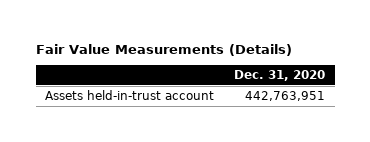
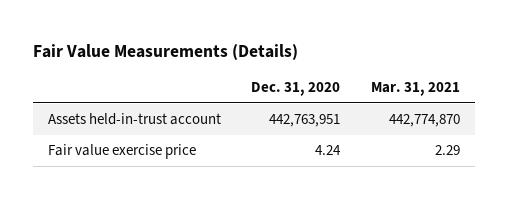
none -> [370,82,460,97] Mar. 31, 2021
none -> [48,144,197,160] Fair value exercise price

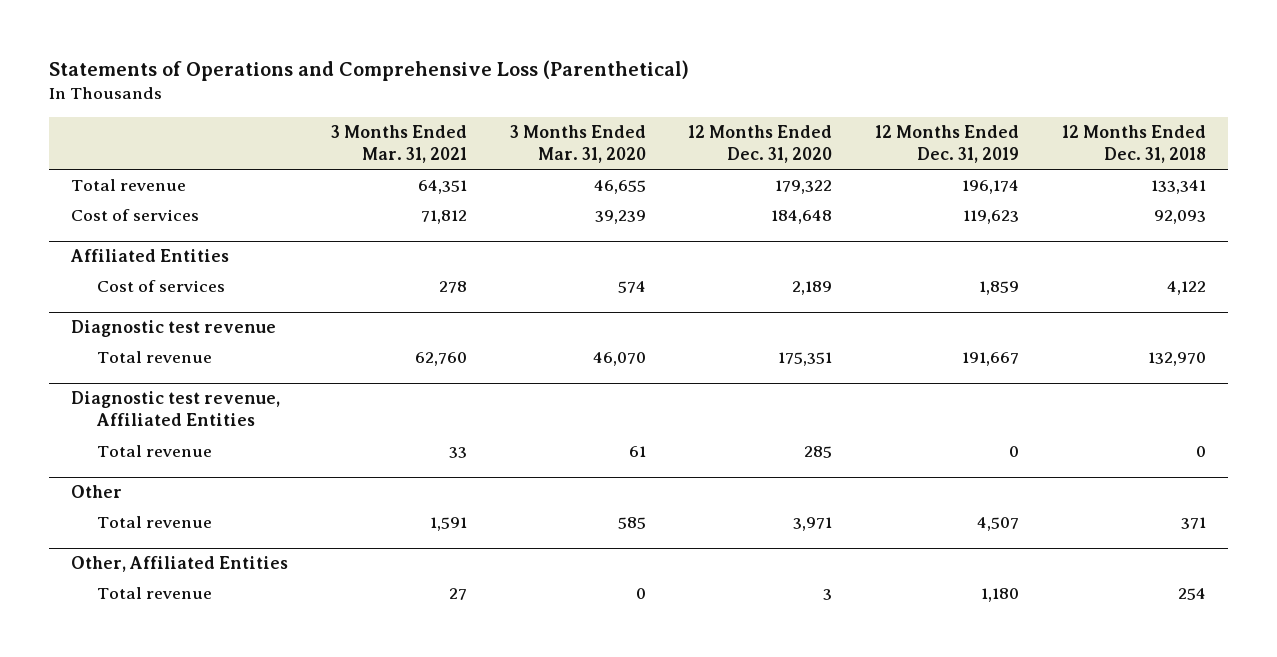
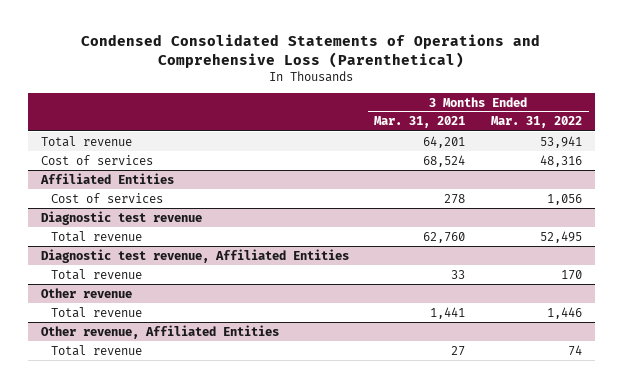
[49,60,690,82] Statements of Operations and Comprehensive Loss (Parenthetical) -> [81,34,541,69] Condensed Consolidated Statements of Operations and Comprehensive Loss (Parenthetical)
[509,124,646,164] 3 Months Ended Mar. 31, 2020 -> none
[688,124,833,164] 12 Months Ended Dec. 31, 2020 -> none
[875,124,1020,164] 12 Months Ended Dec. 31, 2019 -> none
[1062,124,1207,164] 12 Months Ended Dec. 31, 2018 -> none
none -> [491,116,583,129] Mar. 31, 2022
[417,180,467,195] 64,351 -> [423,135,466,148] 64,201
[420,210,467,225] 71,812 -> [423,154,466,167] 68,524
[70,485,122,499] Other -> [40,287,132,298] Other revenue
[429,517,467,532] 1,591 -> [430,306,466,319] 1,441
[70,556,288,573] Other, Affiliated Entities -> [40,324,279,339] Other revenue, Affiliated Entities

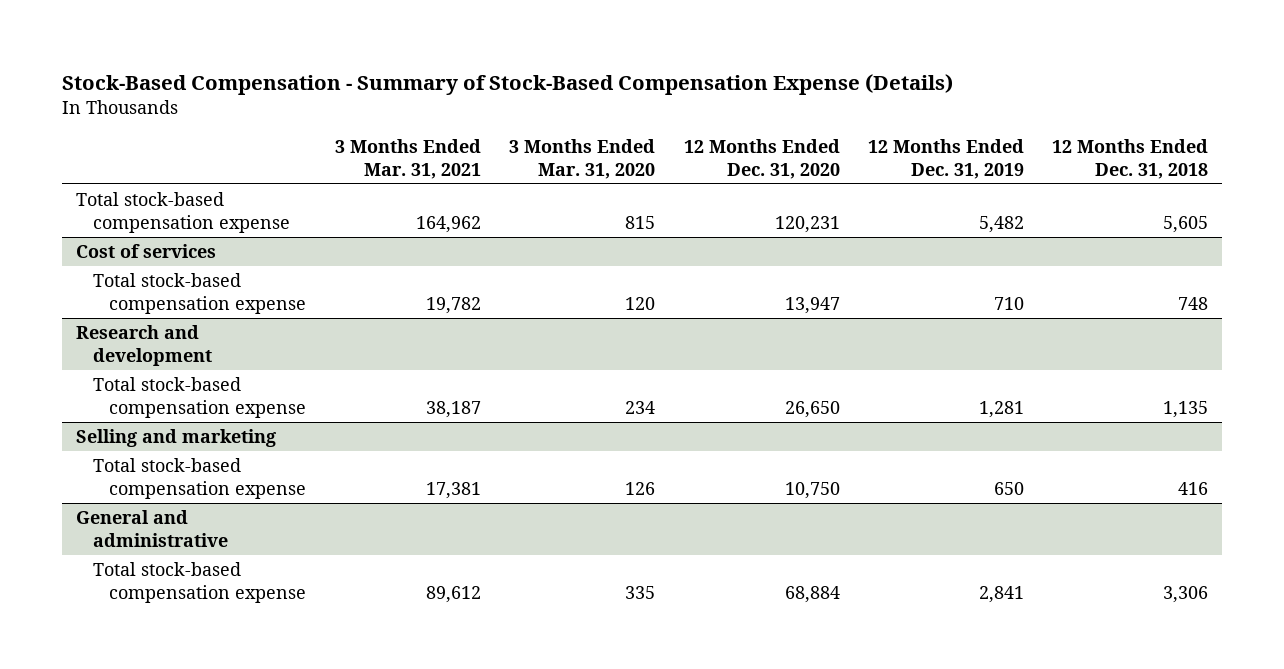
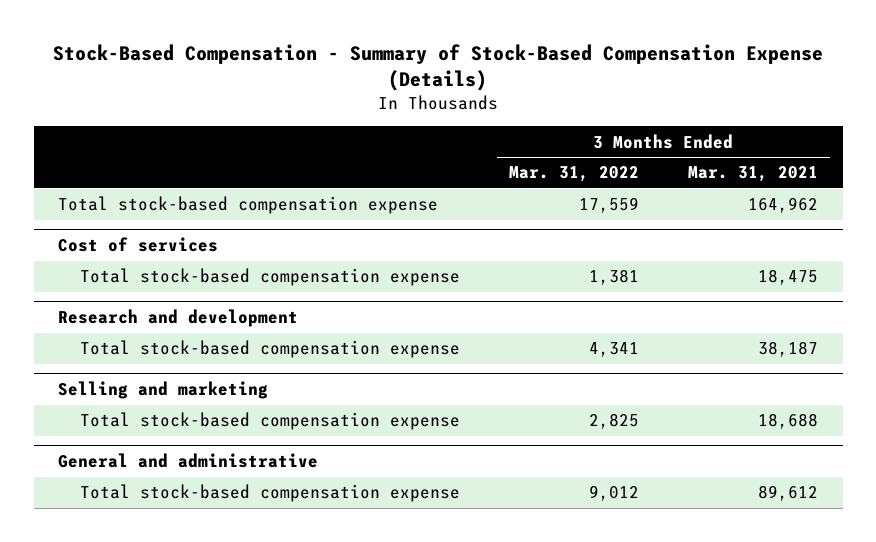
[509,139,656,179] 3 Months Ended Mar. 31, 2020 -> none
[683,139,840,179] 12 Months Ended Dec. 31, 2020 -> none
[867,139,1024,179] 12 Months Ended Dec. 31, 2019 -> none
[1052,139,1209,179] 12 Months Ended Dec. 31, 2018 -> none
none -> [508,166,639,183] Mar. 31, 2022
[425,296,481,314] 19,782 -> [757,269,818,286] 18,475
[425,481,481,499] 17,381 -> [757,413,818,430] 18,688

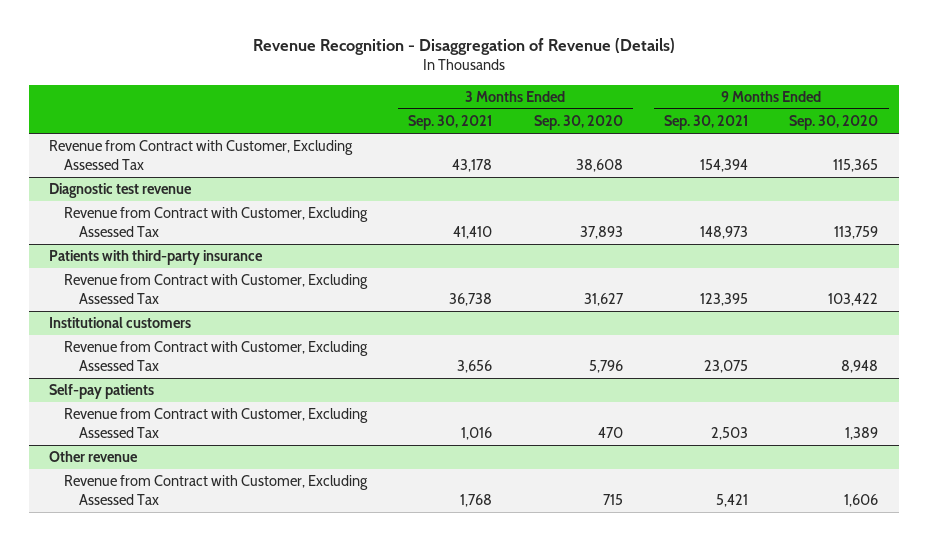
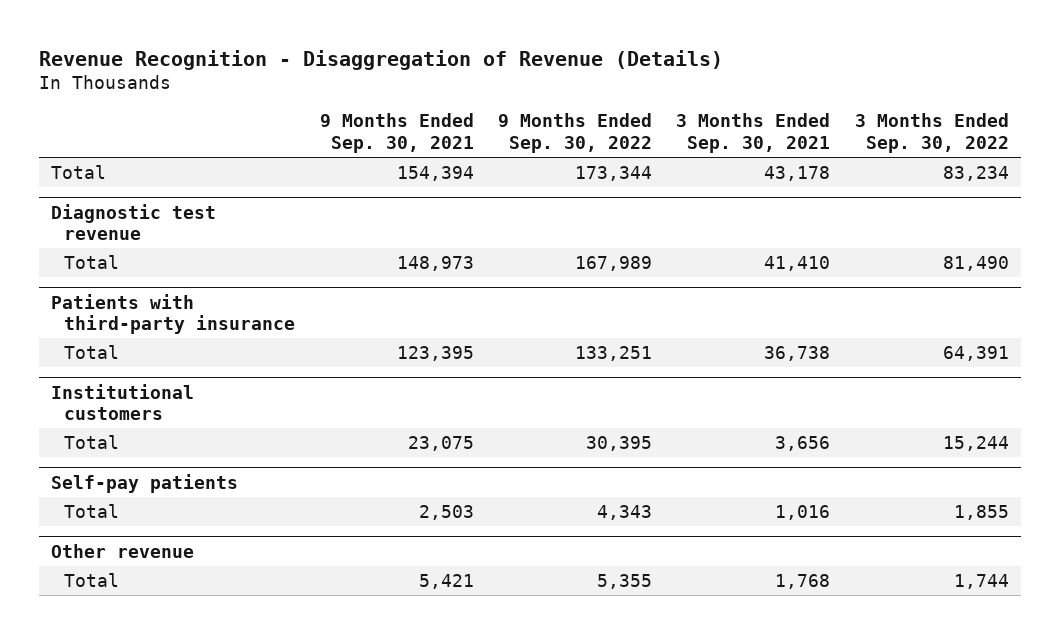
[533,115,623,131] Sep. 30, 2020 -> none
[789,115,879,131] Sep. 30, 2020 -> none
none -> [497,113,652,153] 9 Months Ended Sep. 30, 2022
none -> [854,113,1009,153] 3 Months Ended Sep. 30, 2022
[49,140,354,170] Revenue from Contract with Customer, Excluding Assessed Tax -> [50,164,106,179] Total
[63,207,368,237] Revenue from Contract with Customer, Excluding Assessed Tax -> [64,254,120,269] Total
[63,274,368,304] Revenue from Contract with Customer, Excluding Assessed Tax -> [64,344,120,359] Total
[63,341,368,371] Revenue from Contract with Customer, Excluding Assessed Tax -> [64,434,120,449] Total
[63,408,368,438] Revenue from Contract with Customer, Excluding Assessed Tax -> [64,503,120,518] Total
[63,475,368,505] Revenue from Contract with Customer, Excluding Assessed Tax -> [64,572,120,587] Total

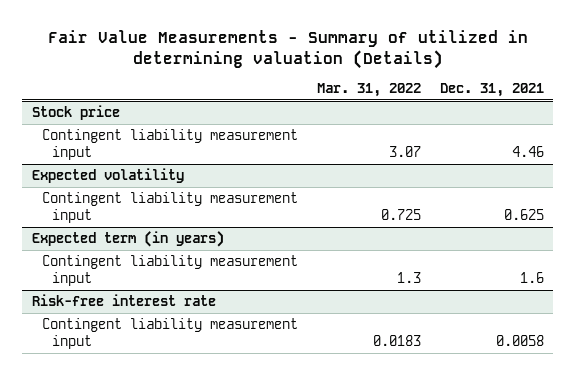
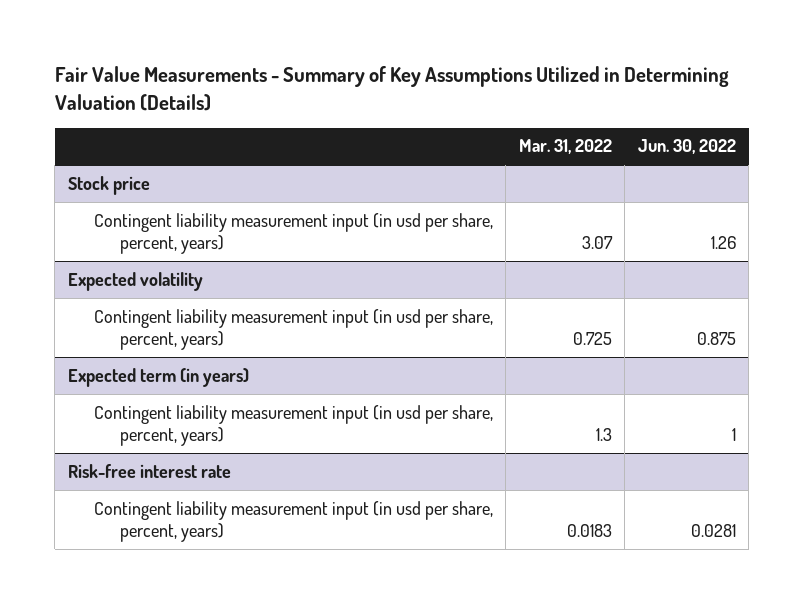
[47,30,528,70] Fair Value Measurements - Summary of utilized in determining valuation (Details) -> [54,66,729,111] Fair Value Measurements - Summary of Key Assumptions Utilized in Determining Valuation (Details)
[439,83,544,98] Dec. 31, 2021 -> none
none -> [637,139,736,155] Jun. 30, 2022
[42,128,299,161] Contingent liability measurement input -> [93,212,493,255] Contingent liability measurement input (in usd per share, percent, years)
[42,191,299,224] Contingent liability measurement input -> [93,308,493,351] Contingent liability measurement input (in usd per share, percent, years)
[42,254,299,287] Contingent liability measurement input -> [93,404,493,447] Contingent liability measurement input (in usd per share, percent, years)
[42,317,299,350] Contingent liability measurement input -> [93,500,493,543] Contingent liability measurement input (in usd per share, percent, years)

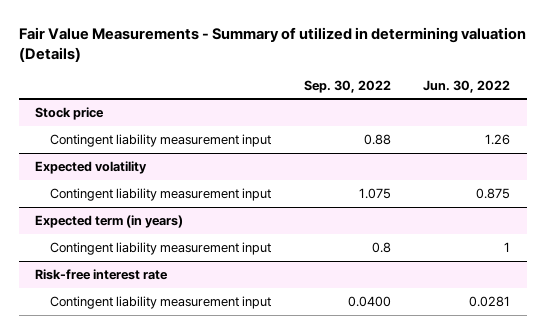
[54,66,729,111] Fair Value Measurements - Summary of Key Assumptions Utilized in Determining Valuation (Details) -> [18,26,526,62] Fair Value Measurements - Summary of utilized in determining valuation (Details)
[518,139,612,155] Mar. 31, 2022 -> none
none -> [303,79,391,93] Sep. 30, 2022
[93,212,493,255] Contingent liability measurement input (in usd per share, percent, years) -> [50,133,272,147] Contingent liability measurement input
[93,308,493,351] Contingent liability measurement input (in usd per share, percent, years) -> [50,187,272,201] Contingent liability measurement input
[93,404,493,447] Contingent liability measurement input (in usd per share, percent, years) -> [50,241,272,255] Contingent liability measurement input
[93,500,493,543] Contingent liability measurement input (in usd per share, percent, years) -> [50,295,272,309] Contingent liability measurement input

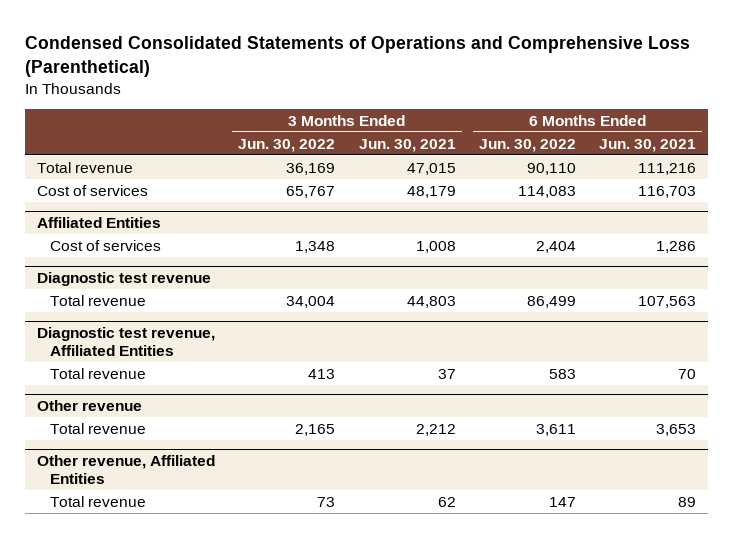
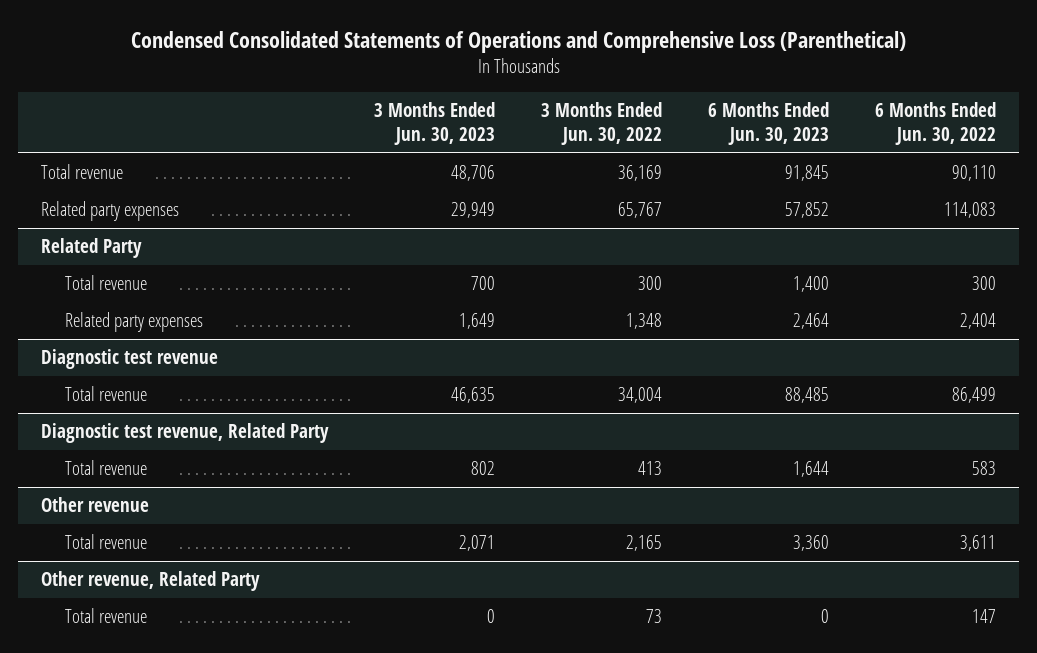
[358,138,456,152] Jun. 30, 2021 -> none
[599,138,697,152] Jun. 30, 2021 -> none
none -> [374,102,496,145] 3 Months Ended Jun. 30, 2023
none -> [708,102,830,145] 6 Months Ended Jun. 30, 2023
[36,216,161,228] Affiliated Entities -> none
[36,184,148,196] Cost of services -> [41,201,180,222] Related party expenses
none -> [41,238,143,259] Related Party
none -> [65,275,148,291] Total revenue
[50,239,162,251] Cost of services -> [65,312,204,333] Related party expenses
[36,326,215,356] Diagnostic test revenue, Affiliated Entities -> none
none -> [41,423,330,444] Diagnostic test revenue, Related Party
[36,454,215,484] Other revenue, Affiliated Entities -> none
none -> [41,571,261,592] Other revenue, Related Party

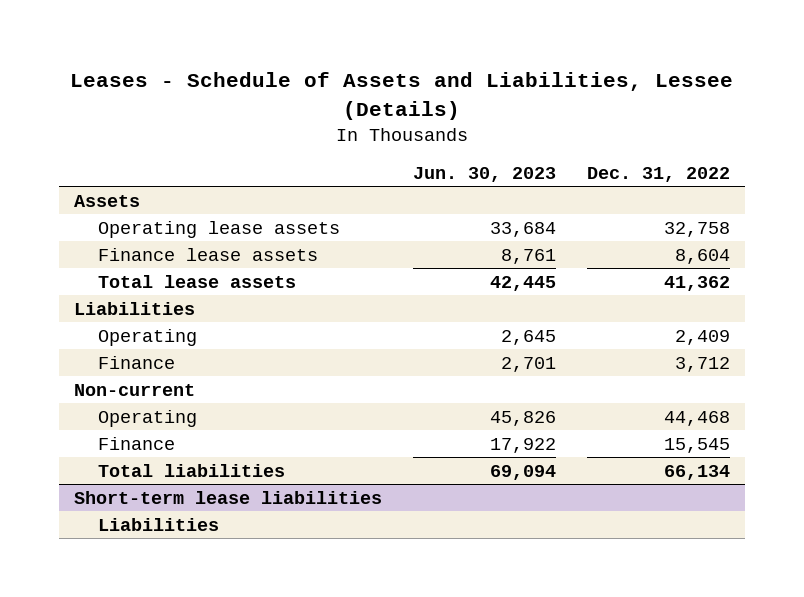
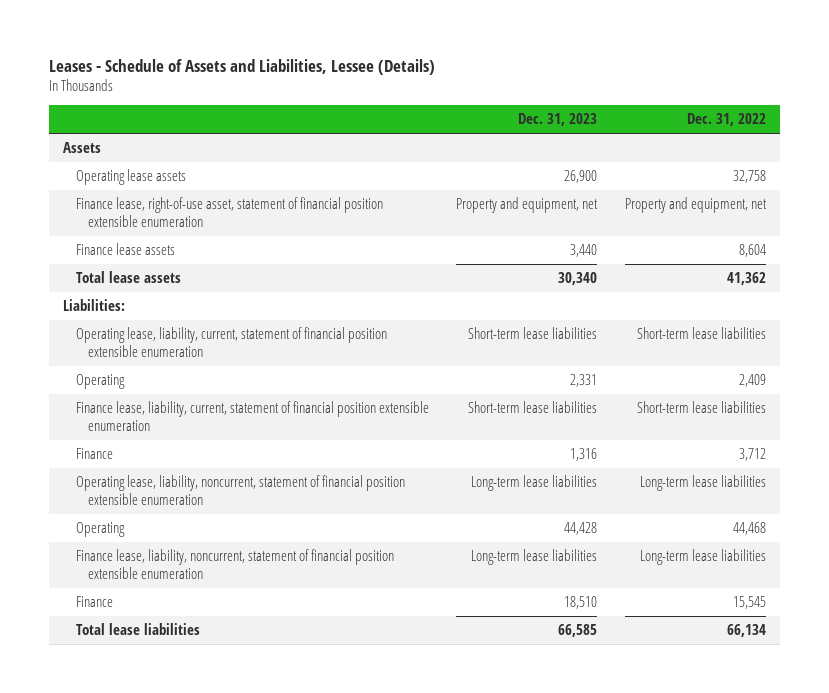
[413,166,557,182] Jun. 30, 2023 -> none
none -> [518,113,598,127] Dec. 31, 2023
none -> [75,197,383,228] Finance lease, right-of-use asset, statement of financial position extensible enumeration
[74,301,196,315] Liabilities -> [63,299,126,312] Liabilities:
none -> [75,327,387,358] Operating lease, liability, current, statement of financial position extensible enumeration
none -> [75,401,429,432] Finance lease, liability, current, statement of financial position extensible enumeration
[74,383,196,396] Non-current -> none
none -> [75,475,405,506] Operating lease, liability, noncurrent, statement of financial position extensible enumeration
none -> [75,549,394,580] Finance lease, liability, noncurrent, statement of financial position extensible enumeration
[74,490,383,504] Short-term lease liabilities -> none
[98,517,220,531] Liabilities -> none
[98,463,286,477] Total liabilities -> [75,623,200,636] Total lease liabilities

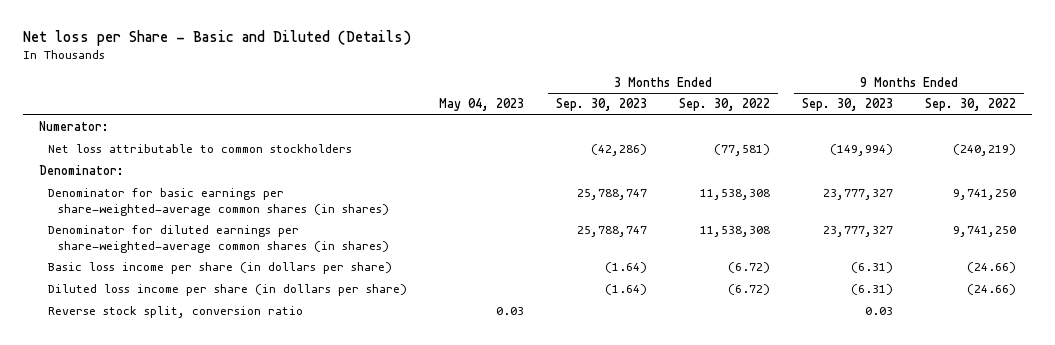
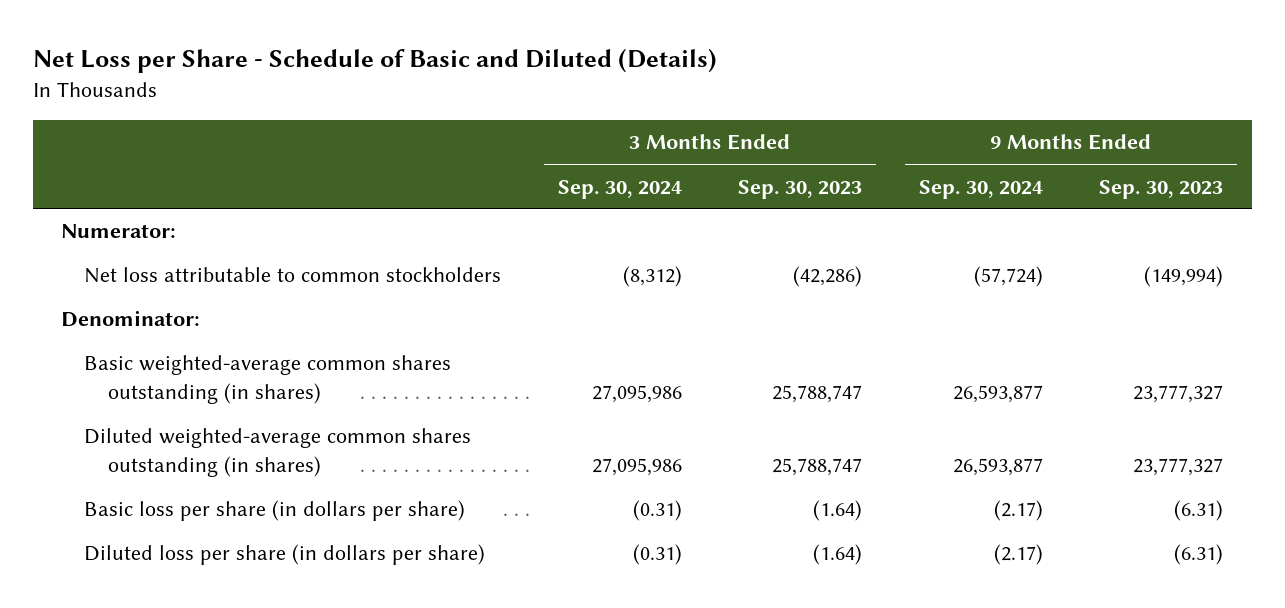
[22,30,411,47] Net loss per Share - Basic and Diluted (Details) -> [32,48,717,74] Net Loss per Share - Schedule of Basic and Diluted (Details)
[439,98,525,112] May 04, 2023 -> none
[678,98,770,112] Sep. 30, 2022 -> none
[924,98,1016,112] Sep. 30, 2022 -> none
none -> [557,179,682,199] Sep. 30, 2024
none -> [918,179,1043,199] Sep. 30, 2024
[48,306,304,319] Reverse stock split, conversion ratio -> none
[48,188,389,216] Denominator for basic earnings per share-weighted-average common shares (in shares) -> [84,355,452,404] Basic weighted-average common shares outstanding (in shares)
[48,225,389,253] Denominator for diluted earnings per share-weighted-average common shares (in shares) -> [84,428,472,477] Diluted weighted-average common shares outstanding (in shares)
[48,262,393,275] Basic loss income per share (in dollars per share) -> [84,500,466,522] Basic loss per share (in dollars per share)
[48,284,408,297] Diluted loss income per share (in dollars per share) -> [84,544,486,566] Diluted loss per share (in dollars per share)

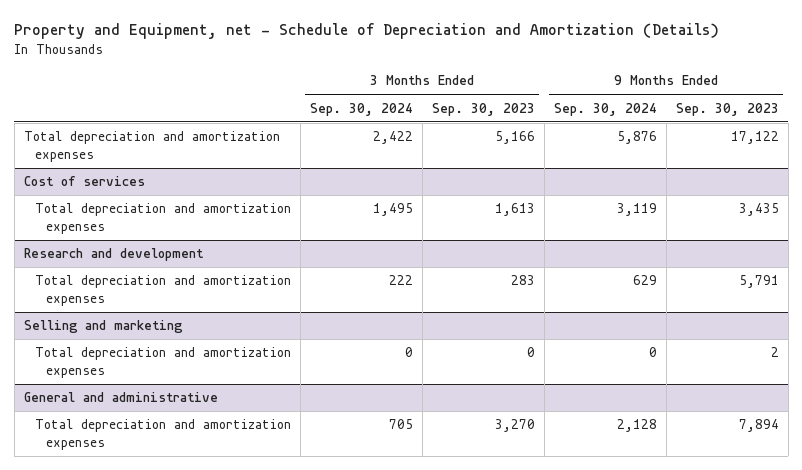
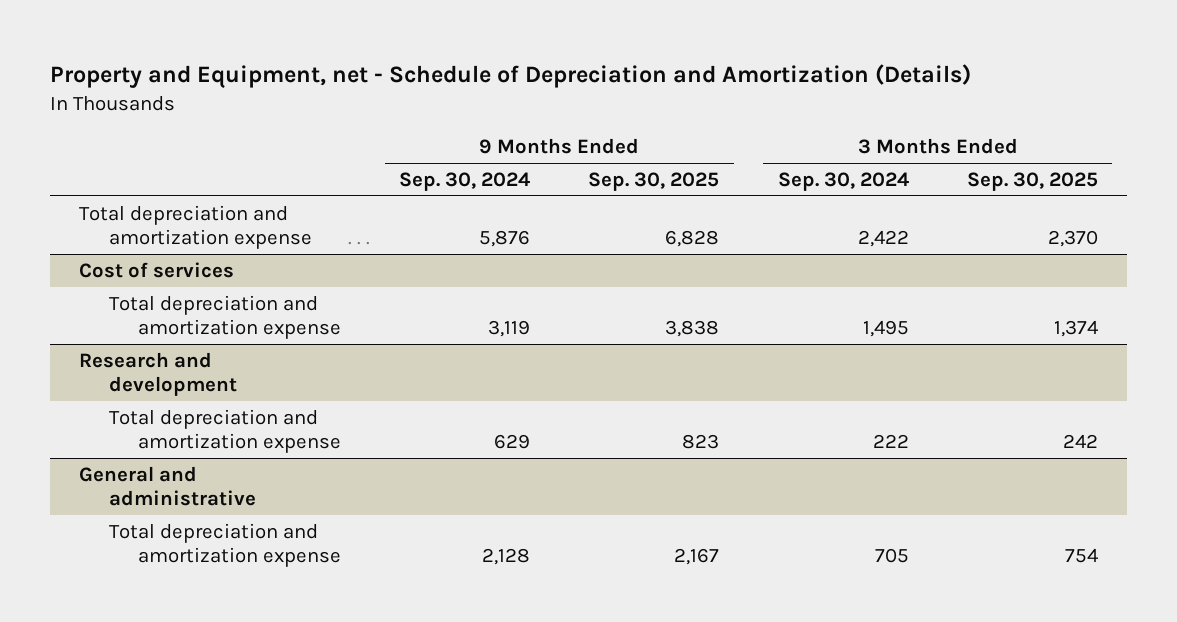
[431,102,535,116] Sep. 30, 2023 -> none
[675,102,779,116] Sep. 30, 2023 -> none
none -> [588,172,720,192] Sep. 30, 2025
none -> [966,172,1098,192] Sep. 30, 2025
[23,131,280,162] Total depreciation and amortization expenses -> [79,204,312,250] Total depreciation and amortization expense
[34,203,291,234] Total depreciation and amortization expenses -> [108,294,341,340] Total depreciation and amortization expense
[23,320,183,334] Selling and marketing -> none
[34,347,291,378] Total depreciation and amortization expenses -> none
[34,275,291,306] Total depreciation and amortization expenses -> [108,408,341,454] Total depreciation and amortization expense
[34,419,291,450] Total depreciation and amortization expenses -> [108,522,341,568] Total depreciation and amortization expense

